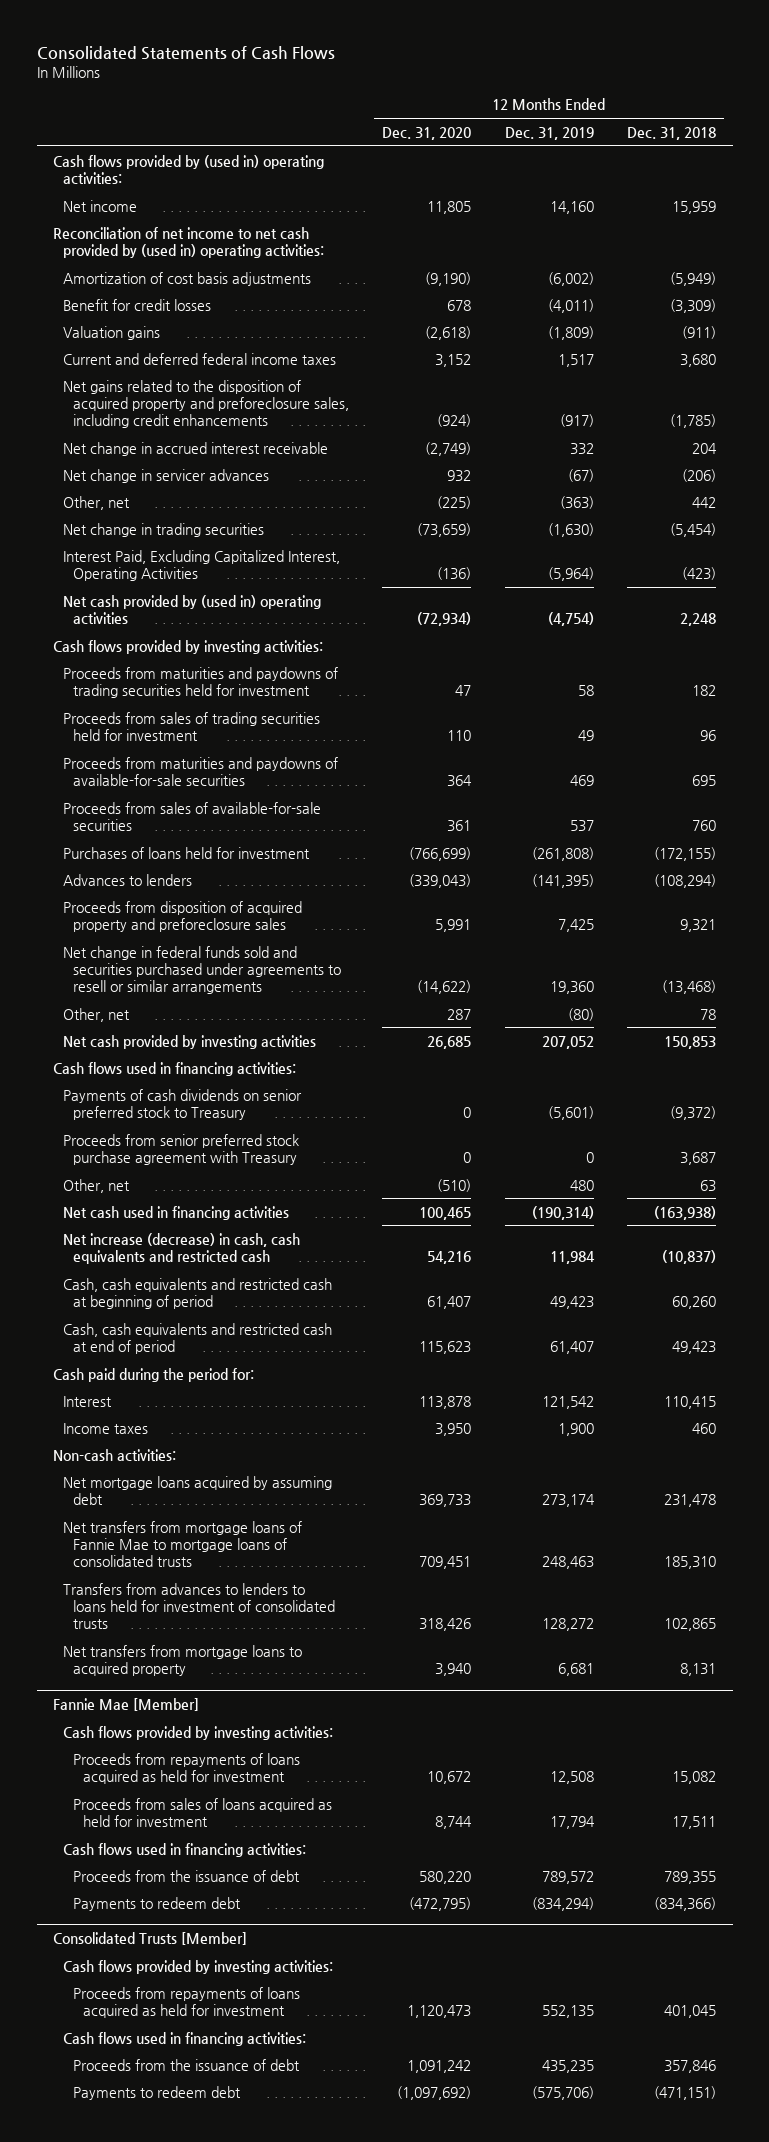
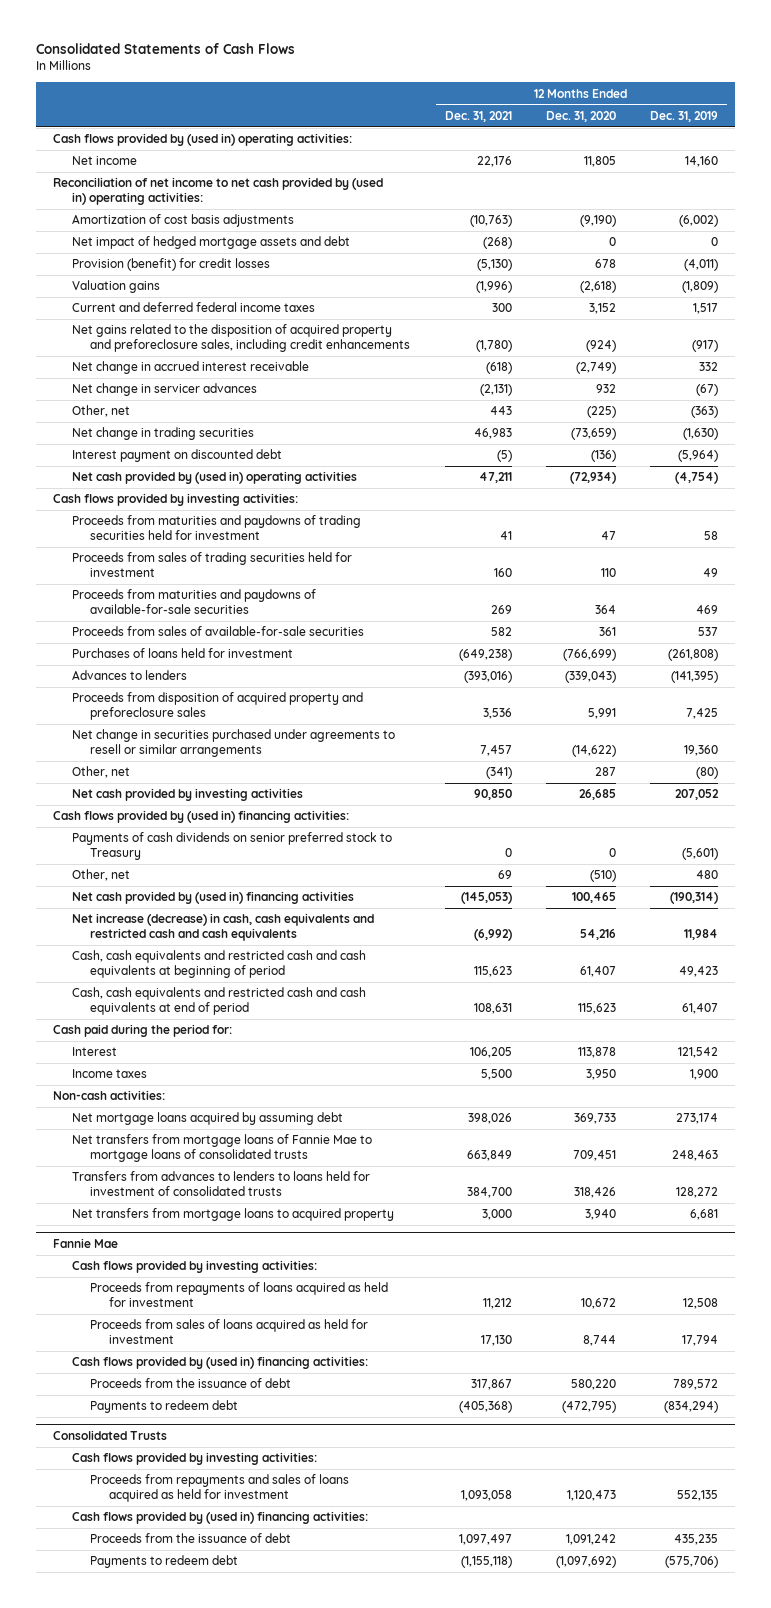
[626,126,716,140] Dec. 31, 2018 -> none
none -> [444,110,512,122] Dec. 31, 2021
none -> [71,236,350,250] Net impact of hedged mortgage assets and debt
[63,298,212,311] Benefit for credit losses -> [71,258,270,272] Provision (benefit) for credit losses
[63,549,341,581] Interest Paid, Excluding Capitalized Interest, Operating Activities -> [71,449,282,463] Interest payment on discounted debt
[63,945,341,995] Net change in federal funds sold and securities purchased under agreements to resell or similar arrangements -> [71,729,395,758] Net change in securities purchased under agreements to resell or similar arrangements
[53,1061,297,1076] Cash flows used in financing activities: -> [52,810,349,824] Cash flows provided by (used in) financing activities:
[63,1133,300,1165] Proceeds from senior preferred stock purchase agreement with Treasury -> none
[63,1205,290,1220] Net cash used in financing activities -> [71,891,354,905] Net cash provided by (used in) financing activities
[63,1232,301,1264] Net increase (decrease) in cash, cash equivalents and restricted cash -> [71,913,374,942] Net increase (decrease) in cash, cash equivalents and restricted cash and cash equivalents
[63,1277,333,1309] Cash, cash equivalents and restricted cash at beginning of period -> [71,950,366,979] Cash, cash equivalents and restricted cash and cash equivalents at beginning of period
[63,1322,333,1354] Cash, cash equivalents and restricted cash at end of period -> [71,987,366,1016] Cash, cash equivalents and restricted cash and cash equivalents at end of period
[53,1698,200,1712] Fannie Mae [Member] -> [52,1237,118,1248] Fannie Mae
[63,1842,307,1857] Cash flows used in financing activities: -> [71,1356,368,1370] Cash flows provided by (used in) financing activities:
[53,1932,248,1946] Consolidated Trusts [Member] -> [52,1429,167,1440] Consolidated Trusts
[72,1986,300,2018] Proceeds from repayments of loans acquired as held for investment -> [90,1474,350,1503] Proceeds from repayments and sales of loans acquired as held for investment
[63,2031,307,2046] Cash flows used in financing activities: -> [71,1511,368,1525] Cash flows provided by (used in) financing activities:

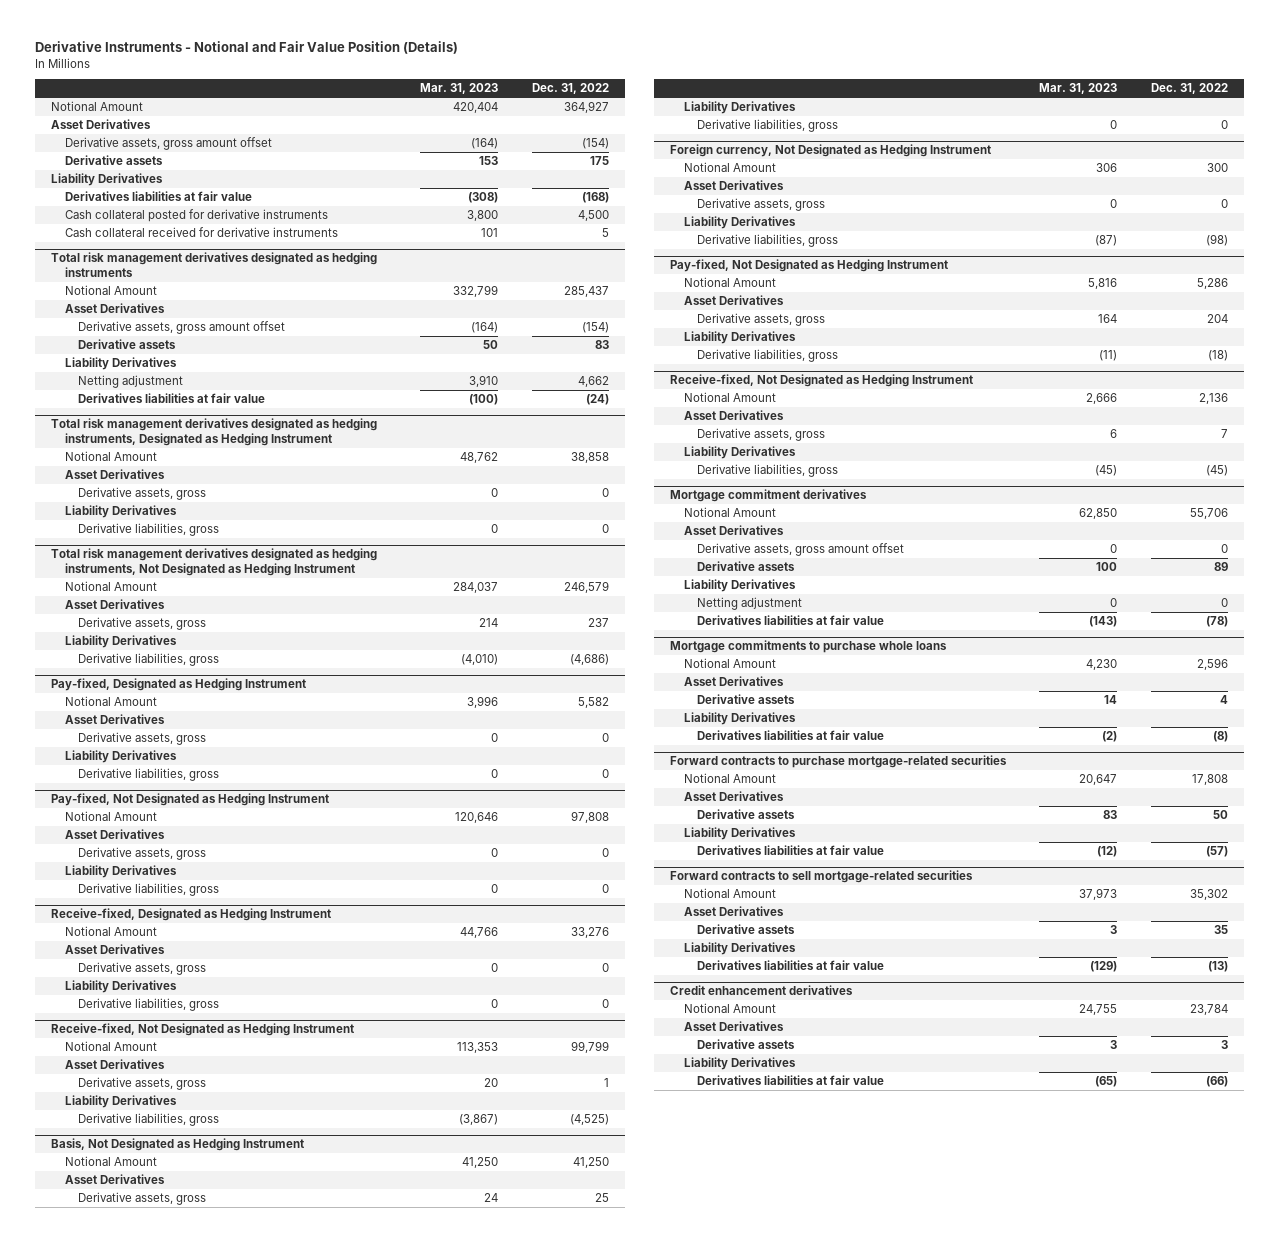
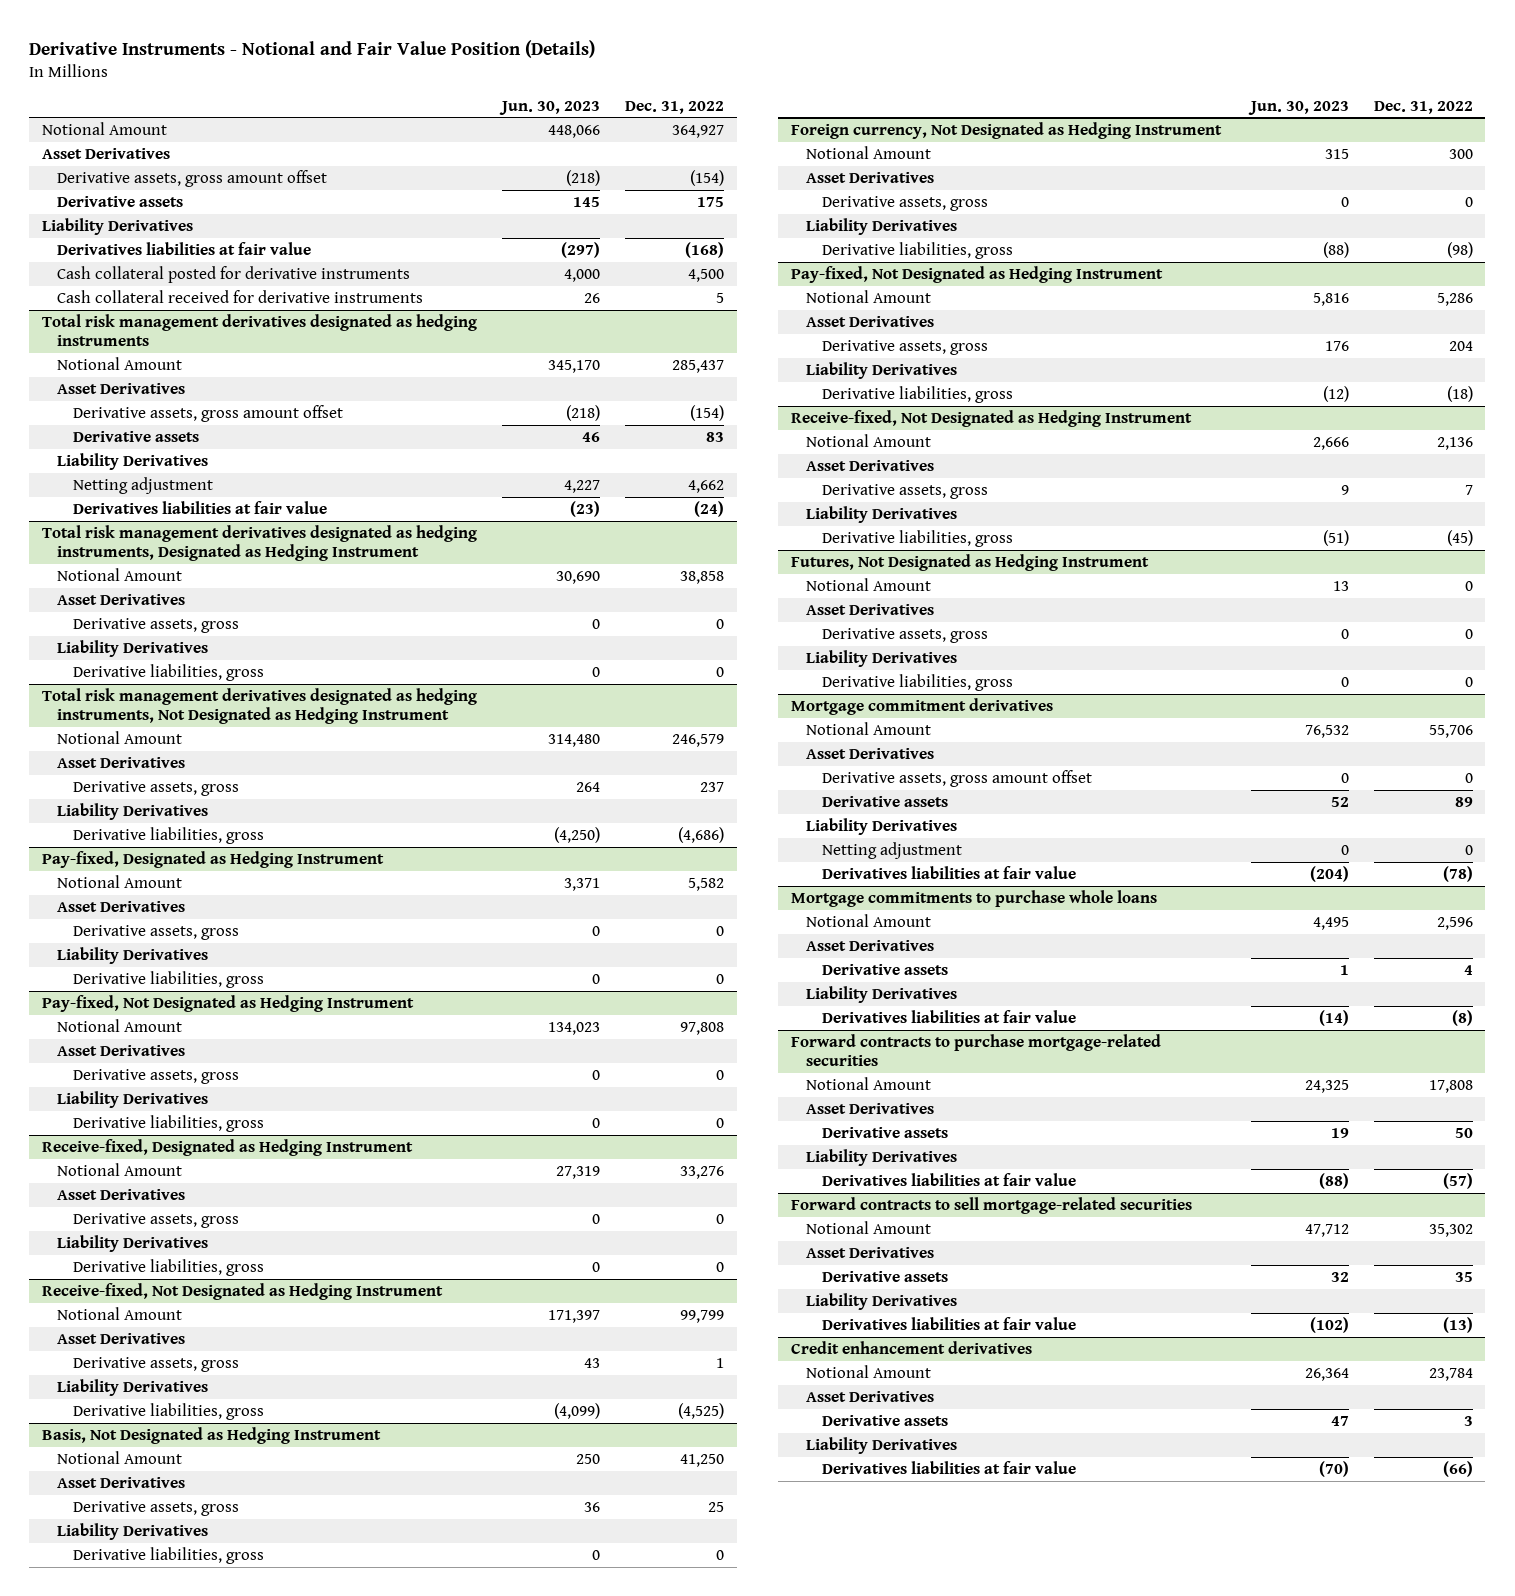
[420,83,499,95] Mar. 31, 2023 -> none
none -> [499,100,601,115] Jun. 30, 2023
none -> [790,553,1149,571] Futures, Not Designated as Hedging Instrument
none -> [806,577,932,591] Notional Amount
none -> [806,603,935,615] Asset Derivatives
none -> [821,627,988,643] Derivative assets, gross
none -> [806,649,958,667] Liability Derivatives
none -> [821,673,1013,691] Derivative liabilities, gross

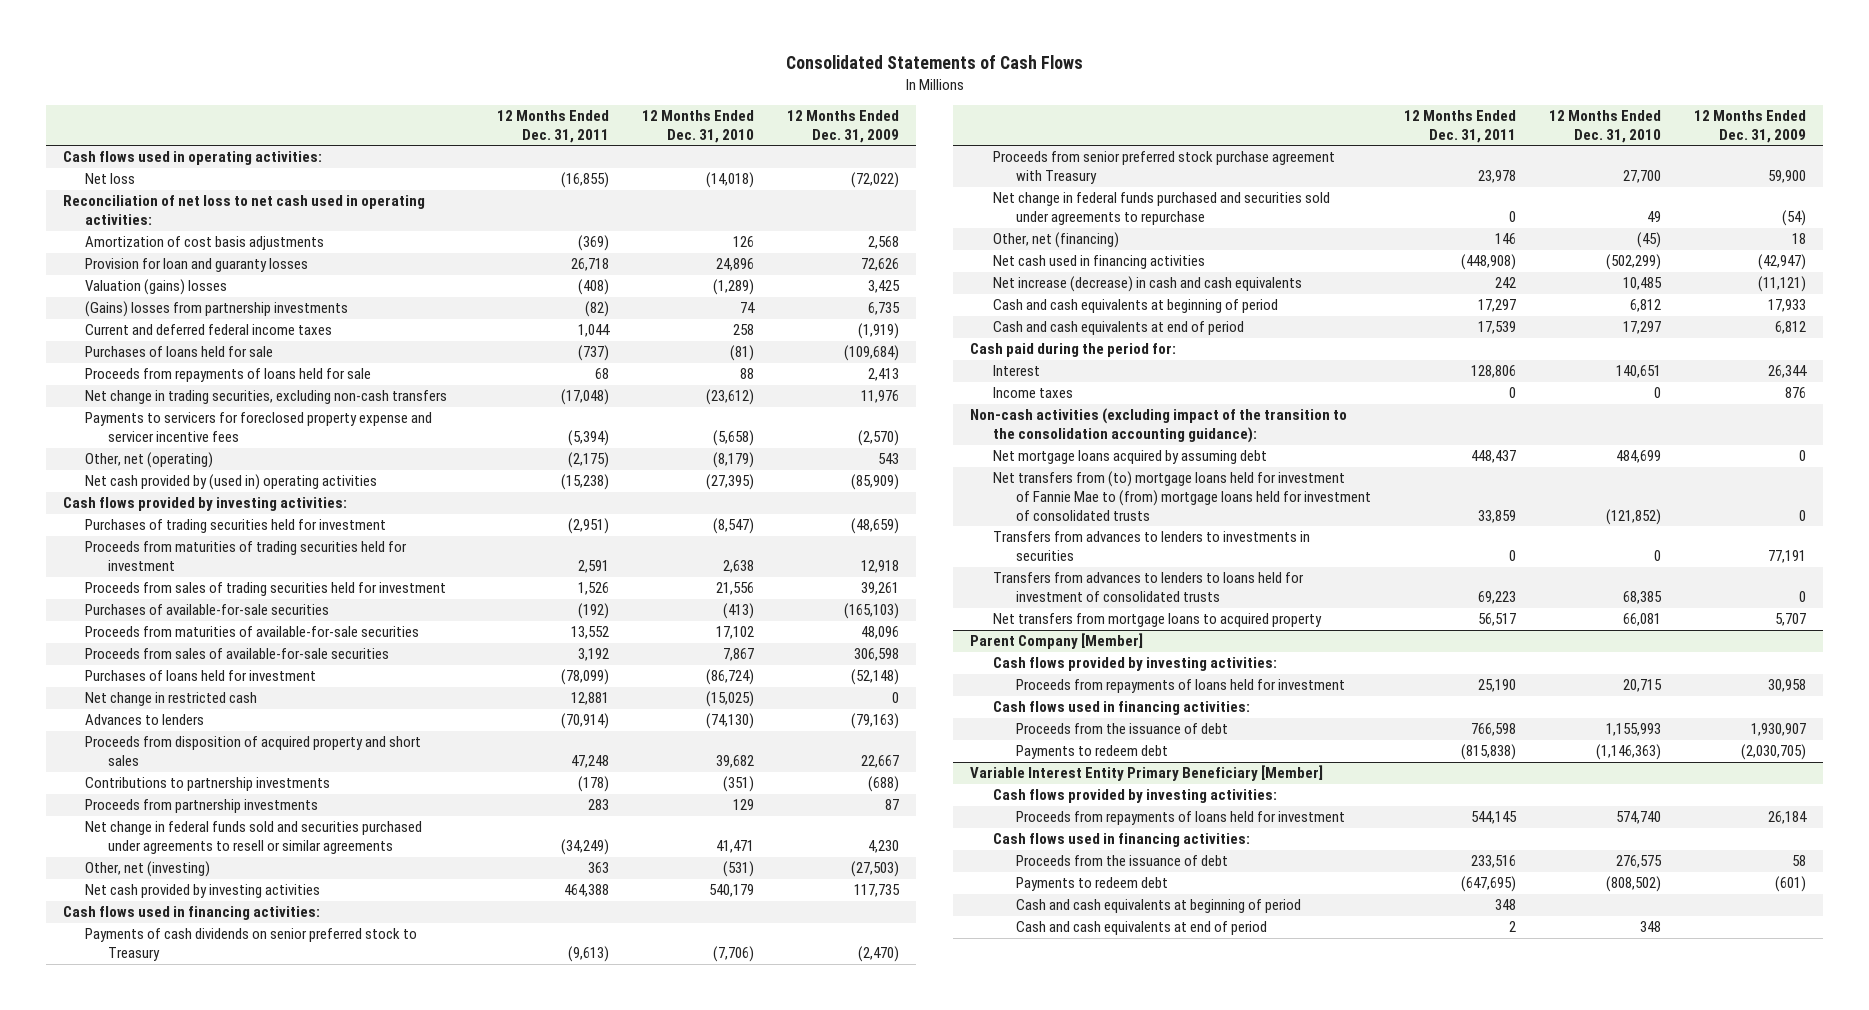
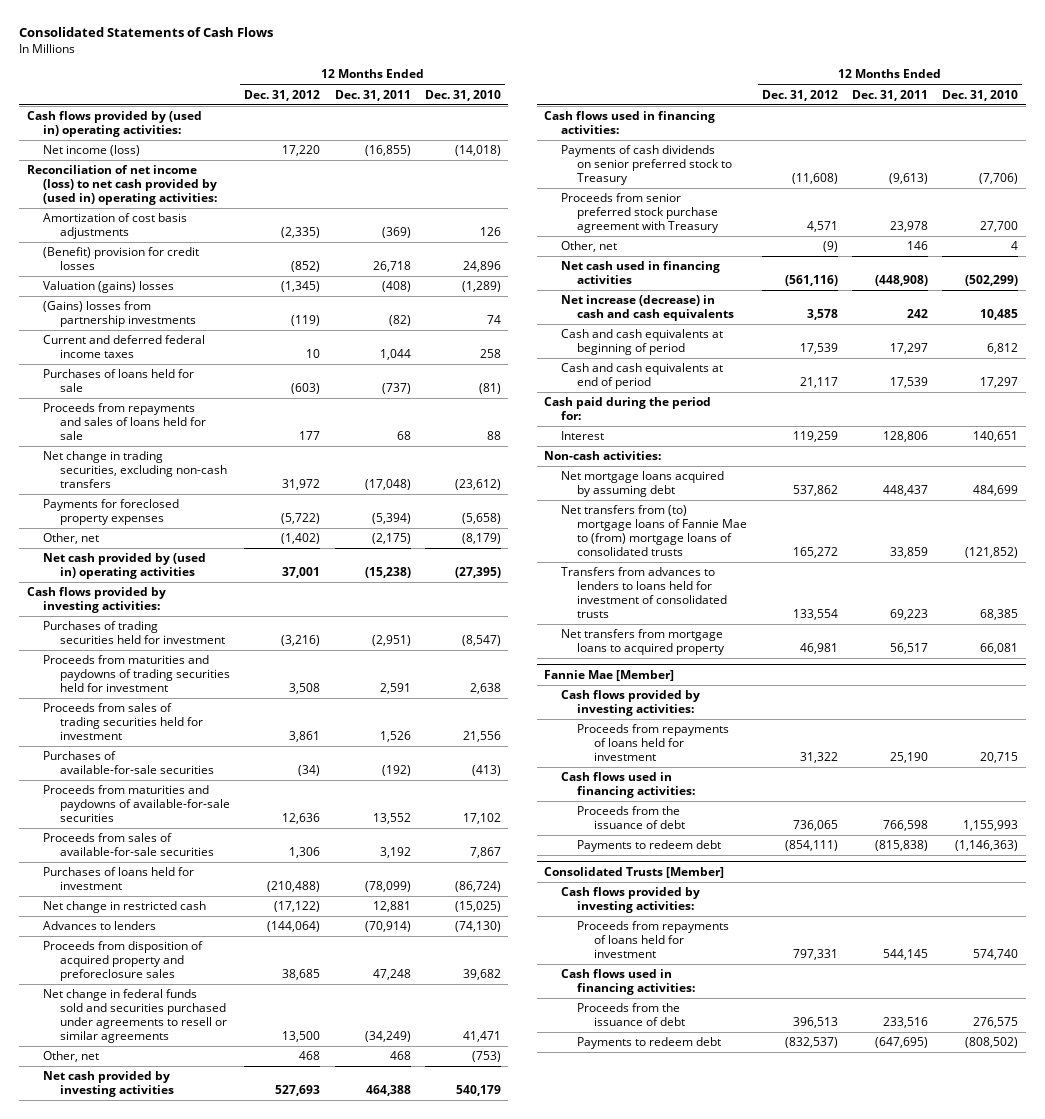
[787,110,900,143] 12 Months Ended Dec. 31, 2009 -> none
none -> [244,89,321,101] Dec. 31, 2012
[62,151,322,166] Cash flows used in operating activities: -> [26,111,202,138] Cash flows provided by (used in) operating activities:
[85,173,136,185] Net loss -> [43,145,141,157] Net income (loss)
[62,195,425,226] Reconciliation of net loss to net cash used in operating activities: -> [26,165,218,206] Reconciliation of net income (loss) to net cash provided by (used in) operating activities:
[85,258,309,273] Provision for loan and guaranty losses -> [43,247,200,271] (Benefit) provision for credit losses
[85,368,372,383] Proceeds from repayments of loans held for sale -> [43,403,206,441] Proceeds from repayments and sales of loans held for sale
[85,412,433,443] Payments to servicers for foreclosed property expense and servicer incentive fees -> [43,499,180,526] Payments for foreclosed property expenses
[85,452,214,469] Other, net (operating) -> [43,533,100,545] Other, net
[85,541,408,572] Proceeds from maturities of trading securities held for investment -> [43,655,230,693] Proceeds from maturities and paydowns of trading securities held for investment
[85,626,420,638] Proceeds from maturities of available-for-sale securities -> [43,785,230,823] Proceeds from maturities and paydowns of available-for-sale securities
[85,777,331,792] Contributions to partnership investments -> none
[85,799,319,814] Proceeds from partnership investments -> none
[85,736,422,767] Proceeds from disposition of acquired property and short sales -> [43,941,204,982] Proceeds from disposition of acquired property and preforeclosure sales
[85,861,211,878] Other, net (investing) -> [43,1051,100,1063] Other, net
[587,862,609,874] 363 -> [389,1051,411,1061] 468
[722,861,754,878] (531) -> [471,1051,501,1063] (753)
[992,192,1330,226] Net change in federal funds purchased and securities sold under agreements to repurchase -> none
[992,232,1119,249] Other, net (financing) -> [560,241,617,253] Other, net
[1637,232,1662,249] (45) -> [1011,241,1019,251] 4
[992,387,1073,399] Income taxes -> none
[969,408,1347,444] Non-cash activities (excluding impact of the transition to the consolidation accounting guidance): -> [544,451,662,461] Non-cash activities:
[992,531,1310,562] Transfers from advances to lenders to investments in securities -> none
[992,471,1371,521] Net transfers from (to) mortgage loans held for investment of Fannie Mae to (from) mortgage loans held for investment of consolidated trusts -> [560,505,748,556] Net transfers from (to) mortgage loans of Fannie Mae to (from) mortgage loans of consolidated trusts
[969,633,1143,650] Parent Company [Member] -> none
none -> [544,670,675,682] Fannie Mae [Member]
[969,765,1323,782] Variable Interest Entity Primary Beneficiary [Member] -> none
none -> [544,867,725,879] Consolidated Trusts [Member]
[1015,899,1301,914] Cash and cash equivalents at beginning of period -> none
[1015,921,1267,936] Cash and cash equivalents at end of period -> none

